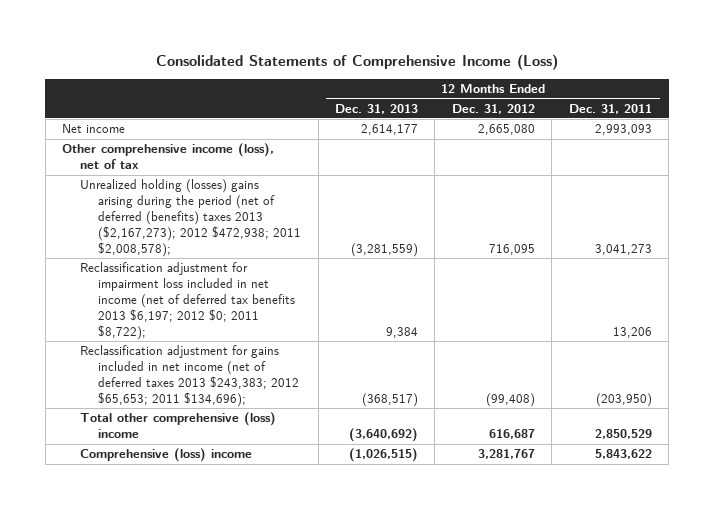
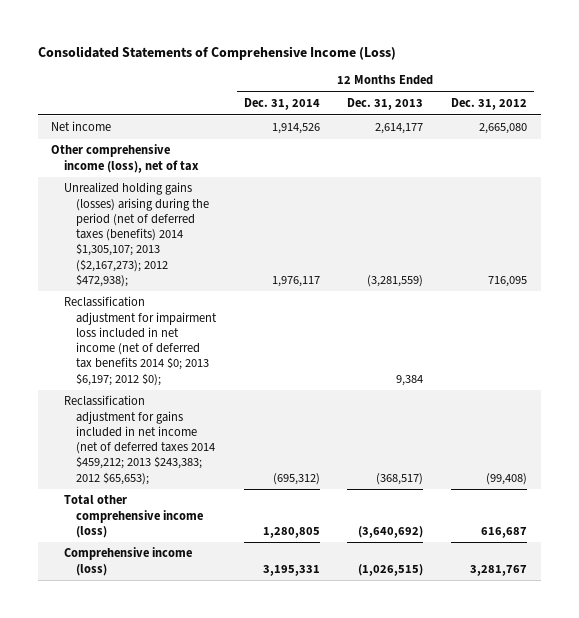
[568,103,652,114] Dec. 31, 2011 -> none
none -> [243,98,320,111] Dec. 31, 2014
[80,179,302,258] Unrealized holding (losses) gains arising during the period (net of deferred (benefits) taxes 2013 ($2,167,273); 2012 $472,938; 2011 $2,008,578); -> [63,182,210,287] Unrealized holding gains (losses) arising during the period (net of deferred taxes (benefits) 2014 $1,305,107; 2013 ($2,167,273); 2012 $472,938);
[80,262,296,341] Reclassification adjustment for impairment loss included in net income (net of deferred tax benefits 2013 $6,197; 2012 $0; 2011 $8,722); -> [63,296,218,386] Reclassification adjustment for impairment loss included in net income (net of deferred tax benefits 2014 $0; 2013 $6,197; 2012 $0);
[80,345,300,408] Reclassification adjustment for gains included in net income (net of deferred taxes 2013 $243,383; 2012 $65,653; 2011 $134,696); -> [63,395,216,485] Reclassification adjustment for gains included in net income (net of deferred taxes 2014 $459,212; 2013 $243,383; 2012 $65,653);
[80,412,277,439] Total other comprehensive (loss) income -> [63,495,204,538] Total other comprehensive income (loss)
[80,448,253,463] Comprehensive (loss) income -> [63,547,192,576] Comprehensive income (loss)

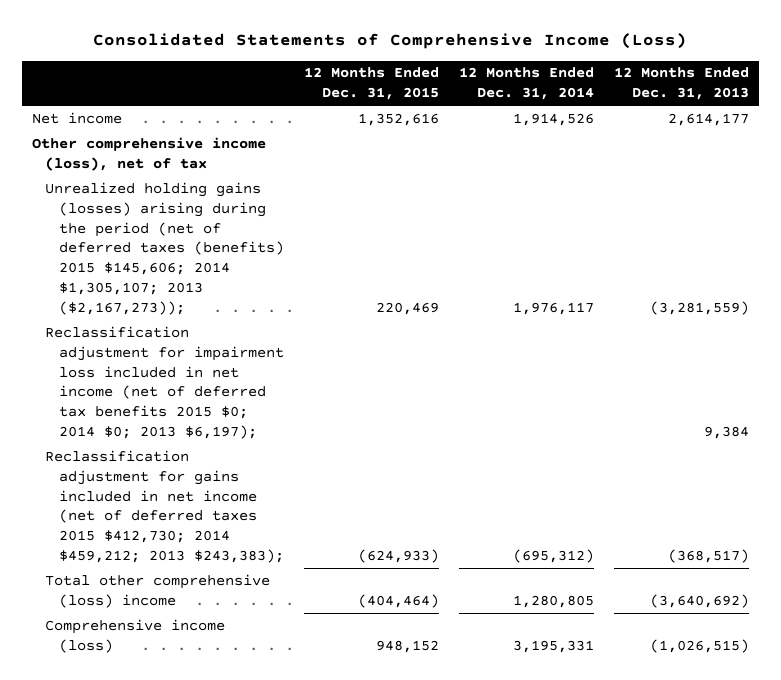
[451,98,528,111] Dec. 31, 2012 -> none
none -> [304,67,440,101] 12 Months Ended Dec. 31, 2015
[63,182,210,287] Unrealized holding gains (losses) arising during the period (net of deferred taxes (benefits) 2014 $1,305,107; 2013 ($2,167,273); 2012 $472,938); -> [45,181,285,315] Unrealized holding gains (losses) arising during the period (net of deferred taxes (benefits) 2015 $145,606; 2014 $1,305,107; 2013 ($2,167,273));
[63,296,218,386] Reclassification adjustment for impairment loss included in net income (net of deferred tax benefits 2014 $0; 2013 $6,197; 2012 $0); -> [45,325,285,439] Reclassification adjustment for impairment loss included in net income (net of deferred tax benefits 2015 $0; 2014 $0; 2013 $6,197);
[63,395,216,485] Reclassification adjustment for gains included in net income (net of deferred taxes 2014 $459,212; 2013 $243,383; 2012 $65,653); -> [45,449,285,563] Reclassification adjustment for gains included in net income (net of deferred taxes 2015 $412,730; 2014 $459,212; 2013 $243,383);
[63,495,204,538] Total other comprehensive income (loss) -> [45,573,271,608] Total other comprehensive (loss) income

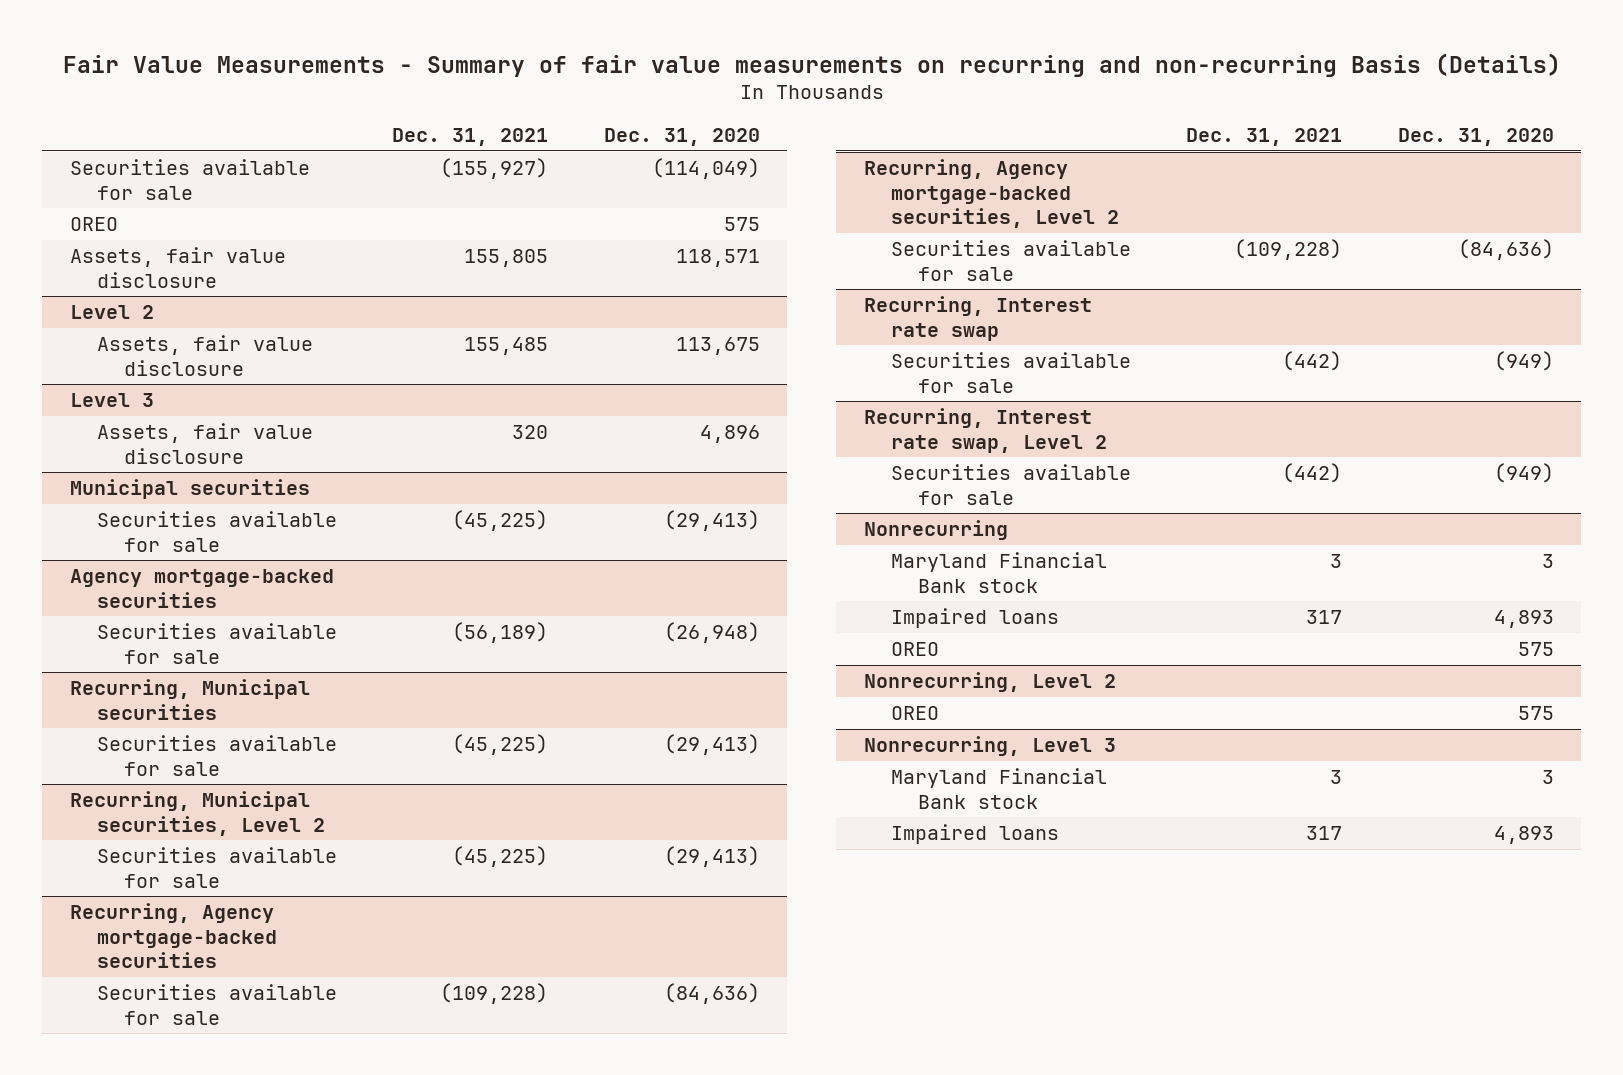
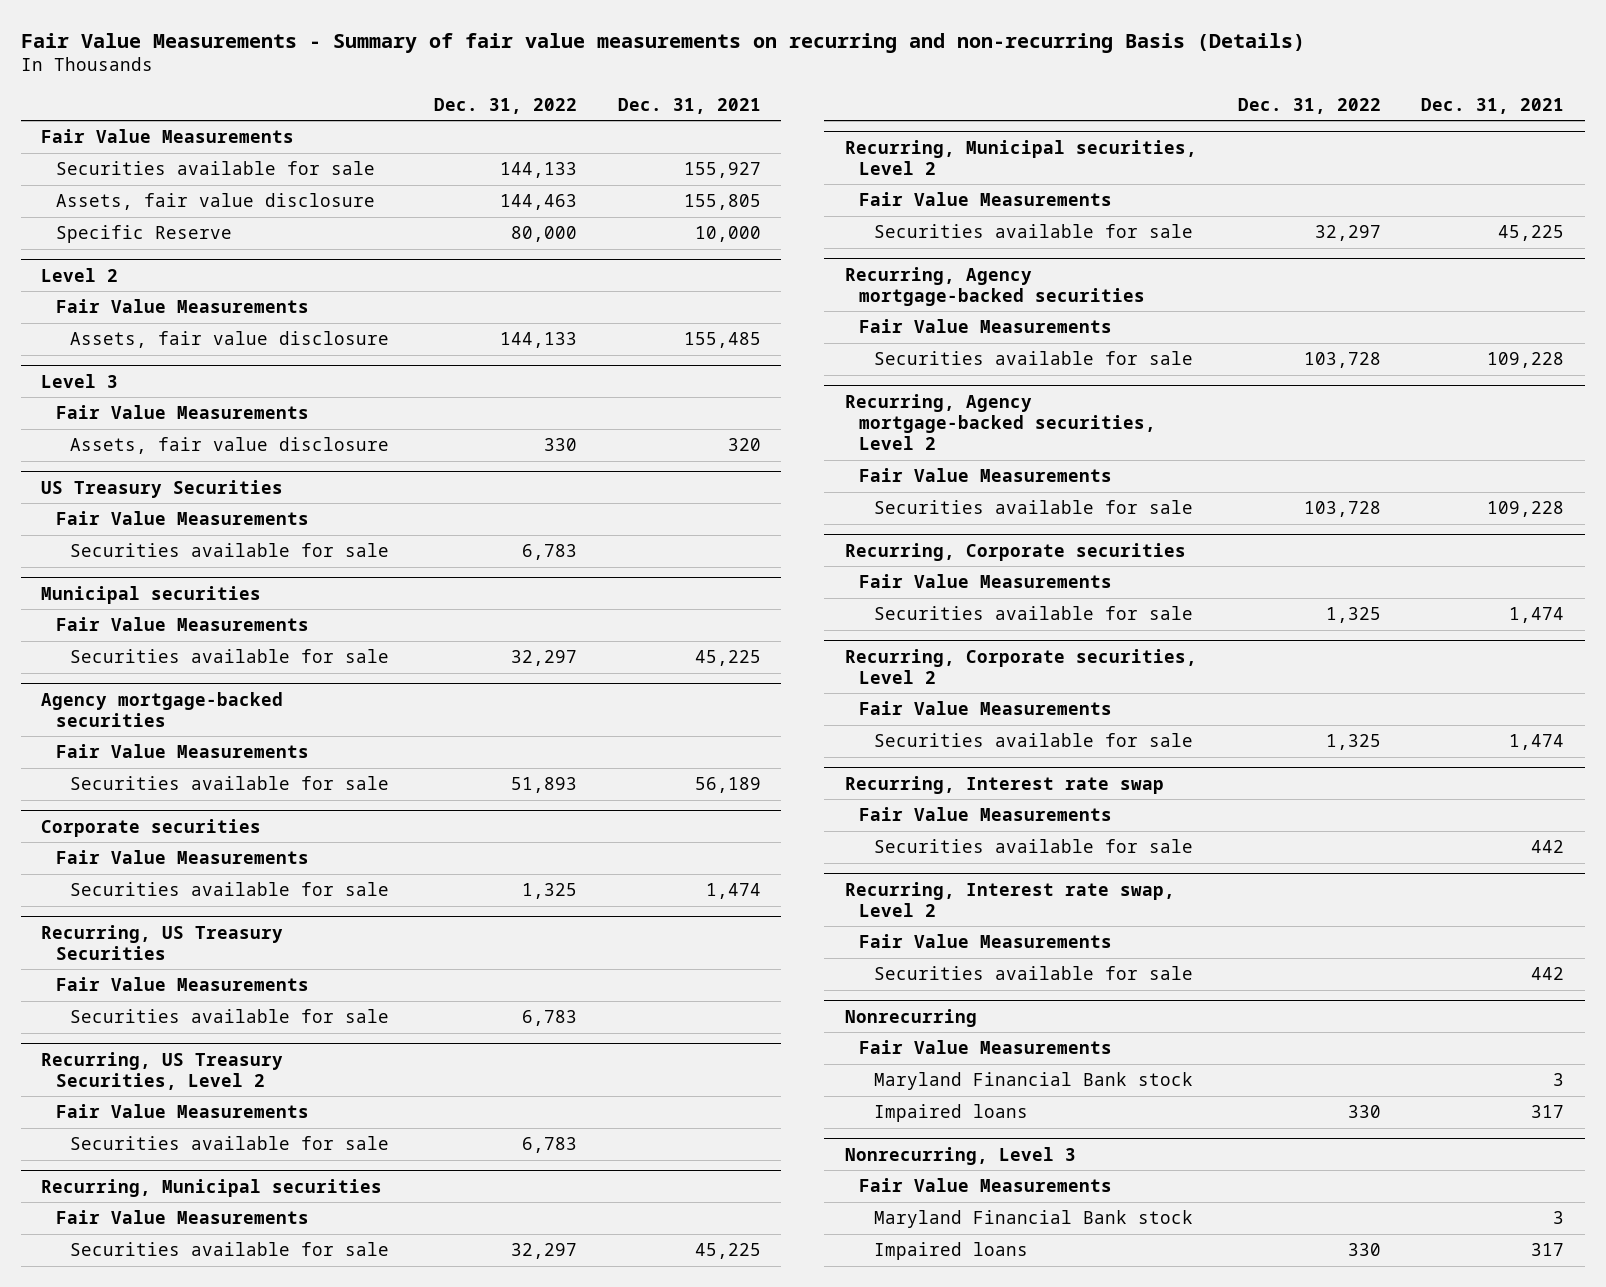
[603,127,760,146] Dec. 31, 2020 -> none
none -> [434,97,578,114] Dec. 31, 2022
[69,217,118,232] OREO -> none
none -> [41,129,295,144] Fair Value Measurements
[440,158,549,180] (155,927) -> [683,162,761,179] 155,927
none -> [55,225,232,244] Specific Reserve
none -> [55,299,309,314] Fair Value Measurements
none -> [55,405,309,420] Fair Value Measurements
none -> [41,479,284,498] US Treasury Securities
none -> [55,511,309,526] Fair Value Measurements
none -> [70,543,390,558] Securities available for sale
none -> [55,617,309,632] Fair Value Measurements
[452,510,549,532] (45,225) -> [694,650,761,667] 45,225
none -> [55,744,309,759] Fair Value Measurements
[452,622,549,644] (56,189) -> [694,777,761,794] 56,189
none -> [41,818,262,837] Corporate securities
none -> [55,850,309,865] Fair Value Measurements
none -> [70,882,390,897] Securities available for sale
none -> [41,924,284,960] Recurring, US Treasury Securities
none -> [55,977,309,992] Fair Value Measurements
none -> [70,1009,390,1024] Securities available for sale
none -> [41,1051,284,1090] Recurring, US Treasury Securities, Level 2
none -> [55,1104,309,1119] Fair Value Measurements
none -> [70,1136,390,1151] Securities available for sale
none -> [55,1210,309,1225] Fair Value Measurements
[452,734,549,756] (45,225) -> [694,1243,761,1260] 45,225
none -> [859,192,1113,207] Fair Value Measurements
[452,846,549,868] (45,225) -> [1498,225,1565,242] 45,225
none -> [859,319,1113,334] Fair Value Measurements
[440,983,549,1005] (109,228) -> [1487,352,1565,369] 109,228
none -> [859,468,1113,483] Fair Value Measurements
[1234,239,1343,261] (109,228) -> [1487,501,1565,518] 109,228
none -> [844,542,1186,561] Recurring, Corporate securities
none -> [859,574,1113,589] Fair Value Measurements
none -> [873,606,1193,621] Securities available for sale
none -> [844,648,1197,684] Recurring, Corporate securities, Level 2
none -> [859,701,1113,716] Fair Value Measurements
none -> [873,733,1193,748] Securities available for sale
none -> [859,807,1113,822] Fair Value Measurements
[1282,351,1343,372] (442) -> [1531,840,1565,854] 442
none -> [859,934,1113,949] Fair Value Measurements
[1282,463,1343,484] (442) -> [1531,967,1565,981] 442
none -> [859,1040,1113,1055] Fair Value Measurements
[891,642,940,657] OREO -> none
[863,672,1116,693] Nonrecurring, Level 2 -> none
[891,706,940,721] OREO -> none
none -> [859,1178,1113,1193] Fair Value Measurements

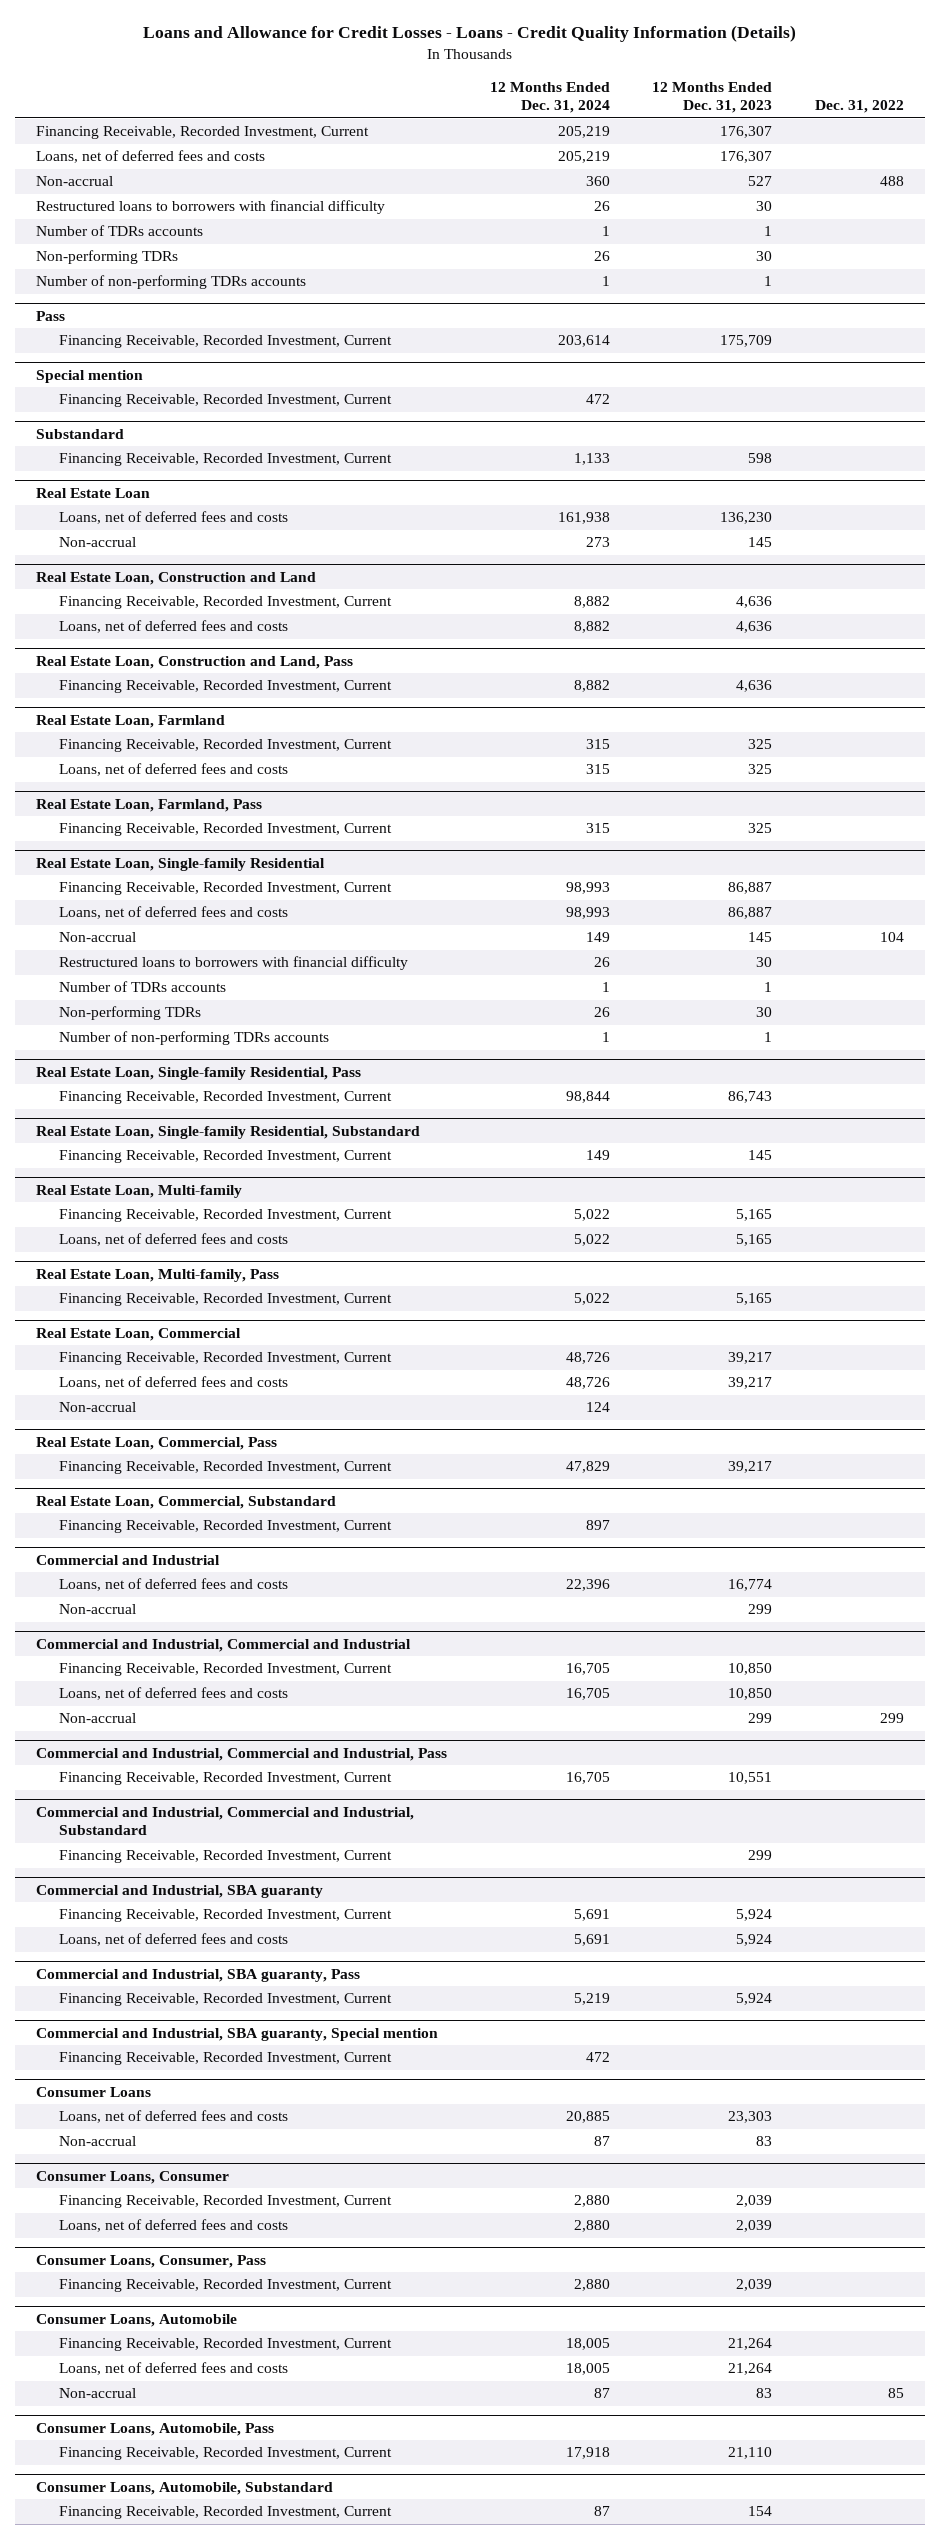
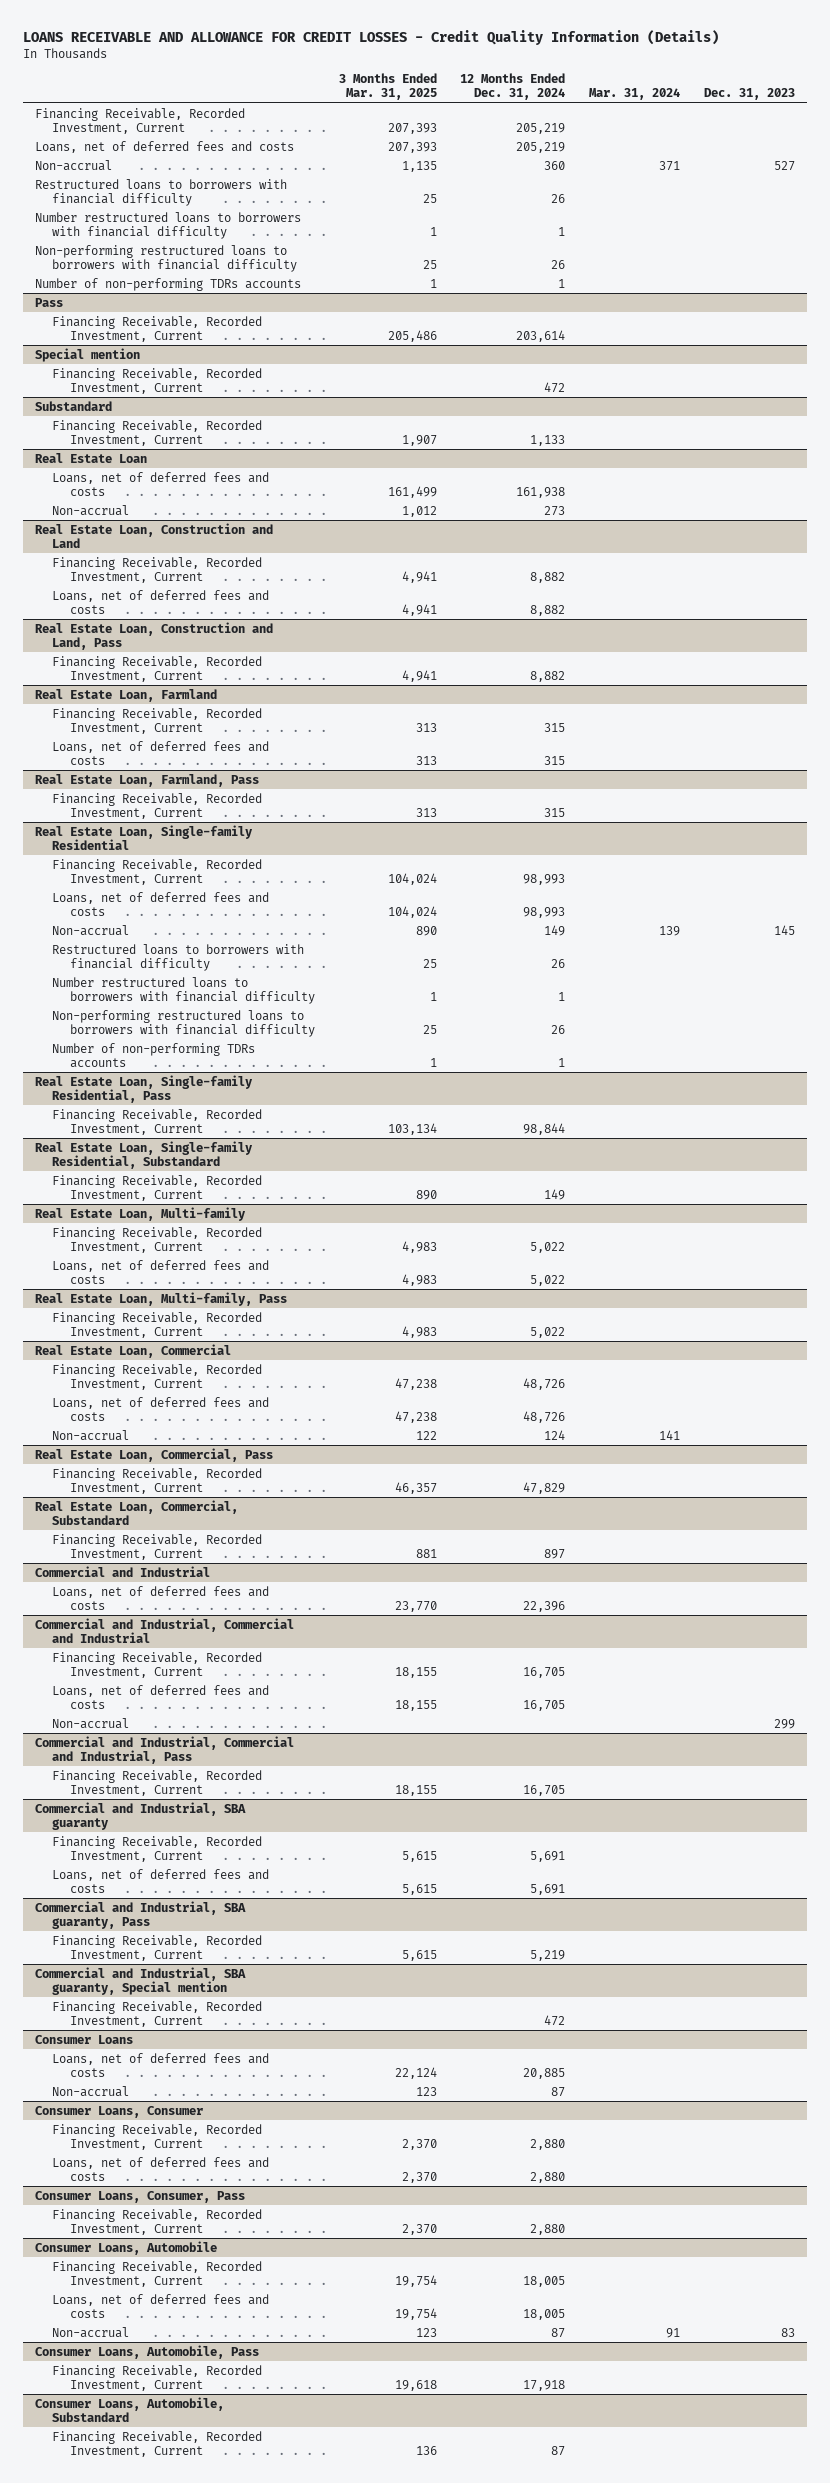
[142,25,796,43] Loans and Allowance for Credit Losses - Loans - Credit Quality Information (Details) -> [23,29,720,45] LOANS RECEIVABLE AND ALLOWANCE FOR CREDIT LOSSES - Credit Quality Information (Details)
[652,81,773,114] 12 Months Ended Dec. 31, 2023 -> none
[814,100,904,114] Dec. 31, 2022 -> none
none -> [338,73,437,101] 3 Months Ended Mar. 31, 2025
none -> [589,88,681,101] Mar. 31, 2024
none -> [704,88,796,101] Dec. 31, 2023
[36,225,204,237] Number of TDRs accounts -> [34,211,301,239] Number restructured loans to borrowers with financial difficulty
[36,250,179,265] Non-performing TDRs -> [34,244,298,272] Non-performing restructured loans to borrowers with financial difficulty
[59,981,227,993] Number of TDRs accounts -> [52,976,315,1004] Number restructured loans to borrowers with financial difficulty
[59,1006,202,1021] Non-performing TDRs -> [52,1009,315,1037] Non-performing restructured loans to borrowers with financial difficulty
[59,1604,137,1615] Non-accrual -> none
[36,1806,415,1836] Commercial and Industrial, Commercial and Industrial, Substandard -> none
[59,1850,393,1864] Financing Receivable, Recorded Investment, Current -> none

